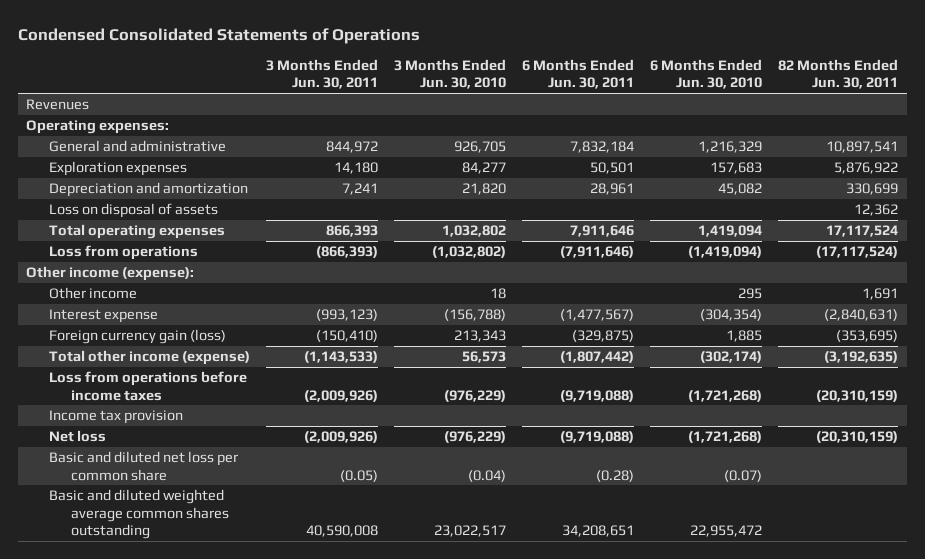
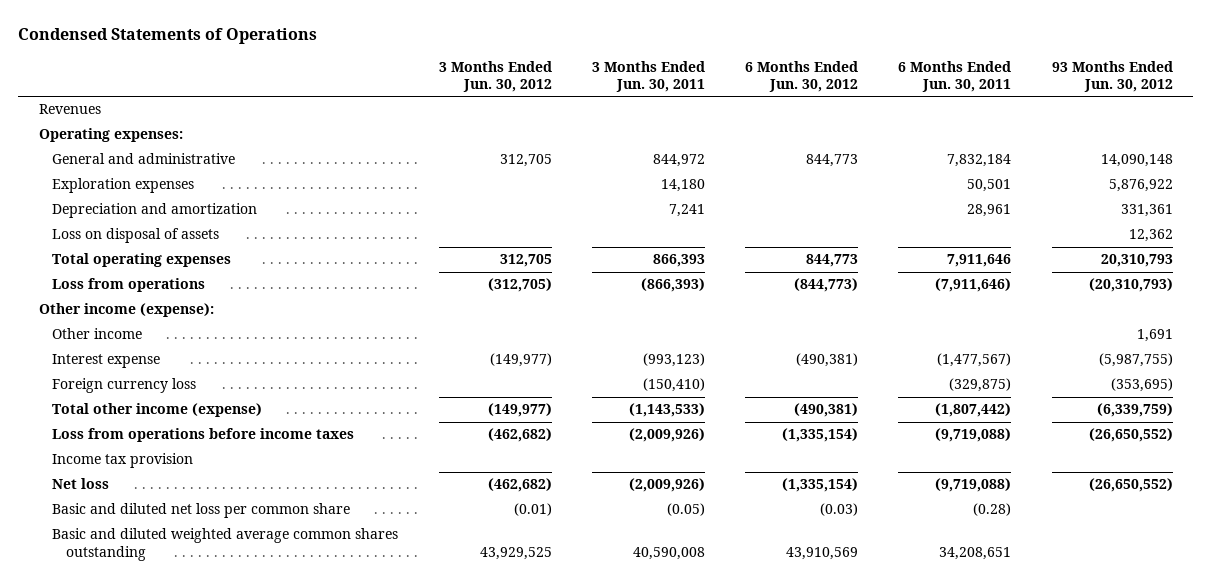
[18,28,421,45] Condensed Consolidated Statements of Operations -> [18,28,318,45] Condensed Statements of Operations
[393,58,506,90] 3 Months Ended Jun. 30, 2010 -> none
[650,58,763,90] 6 Months Ended Jun. 30, 2010 -> none
[778,58,899,90] 82 Months Ended Jun. 30, 2011 -> none
none -> [438,60,552,92] 3 Months Ended Jun. 30, 2012
none -> [745,60,859,92] 6 Months Ended Jun. 30, 2012
none -> [1051,60,1173,92] 93 Months Ended Jun. 30, 2012
[48,329,226,345] Foreign currency gain (loss) -> [52,378,197,394] Foreign currency loss

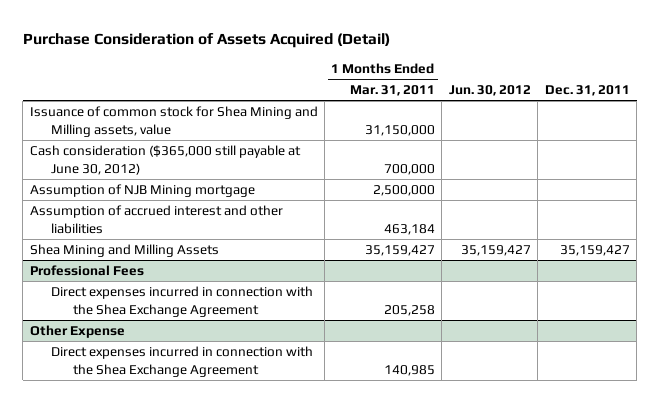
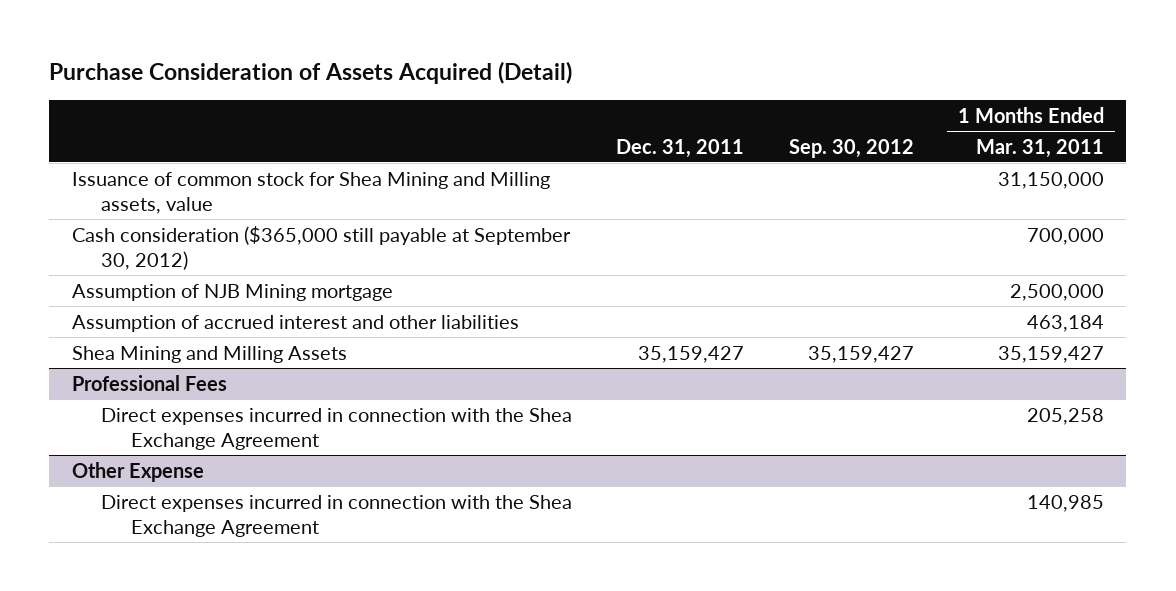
[448,85,531,97] Jun. 30, 2012 -> none
none -> [788,138,914,158] Sep. 30, 2012
[29,145,301,175] Cash consideration ($365,000 still payable at June 30, 2012) -> [71,225,571,270] Cash consideration ($365,000 still payable at September 30, 2012)

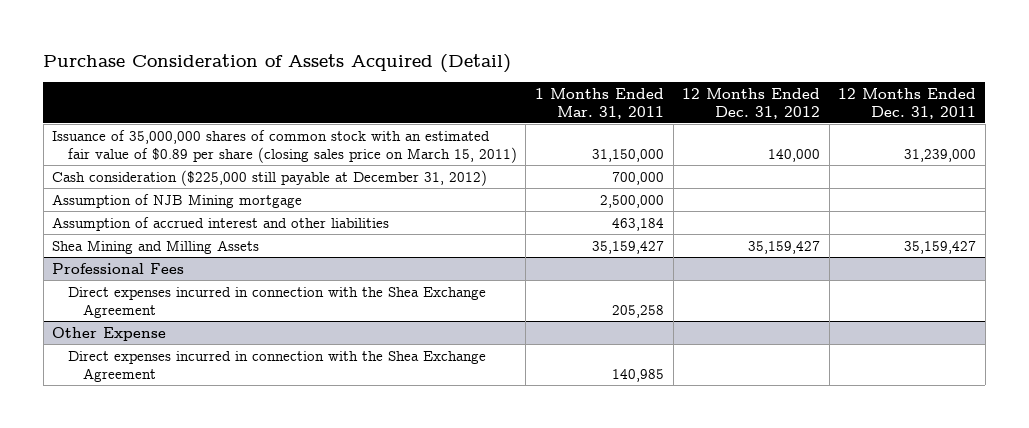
[616,138,745,158] Dec. 31, 2011 -> none
[788,138,914,158] Sep. 30, 2012 -> none
none -> [682,87,821,119] 12 Months Ended Dec. 31, 2012
none -> [838,87,977,119] 12 Months Ended Dec. 31, 2011
[71,171,550,214] Issuance of common stock for Shea Mining and Milling assets, value -> [52,129,517,163] Issuance of 35,000,000 shares of common stock with an estimated fair value of $0.89 per share (closing sales price on March 15, 2011)
[71,225,571,270] Cash consideration ($365,000 still payable at September 30, 2012) -> [52,169,488,186] Cash consideration ($225,000 still payable at December 31, 2012)

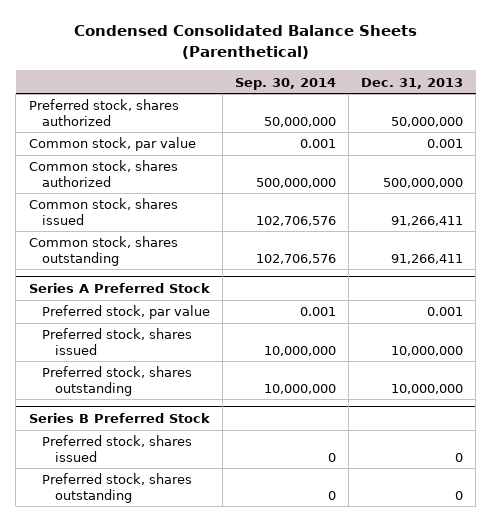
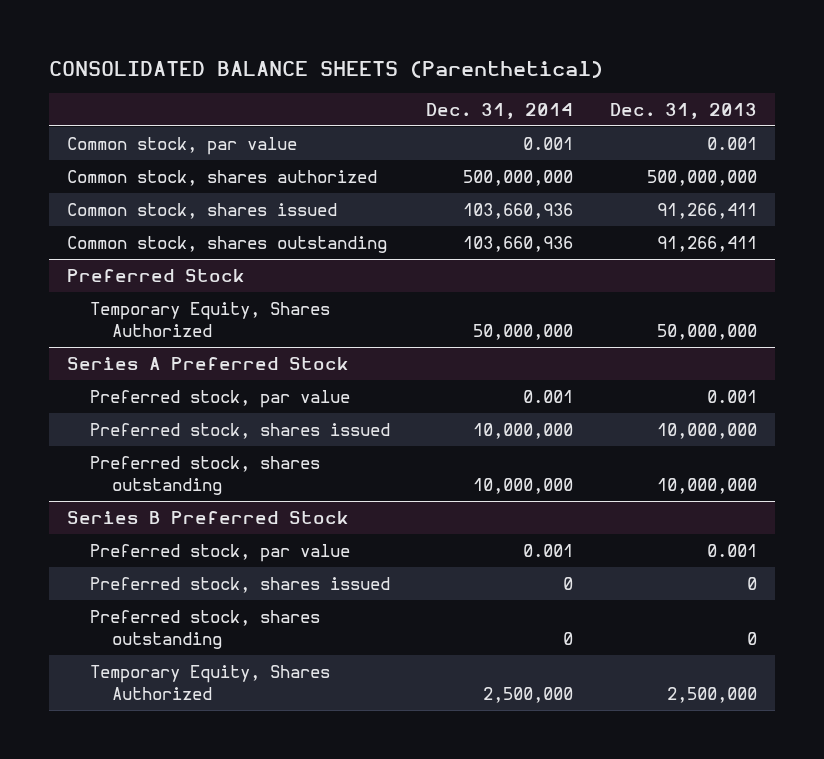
[73,25,417,60] Condensed Consolidated Balance Sheets (Parenthetical) -> [49,60,604,78] CONSOLIDATED BALANCE SHEETS (Parenthetical)
[235,77,337,90] Sep. 30, 2014 -> none
none -> [426,102,574,119] Dec. 31, 2014
[28,99,179,126] Preferred stock, shares authorized -> none
none -> [67,269,246,283] Preferred Stock
none -> [89,302,330,338] Temporary Equity, Shares Authorized
none -> [89,544,350,563] Preferred stock, par value
none -> [89,665,330,701] Temporary Equity, Shares Authorized

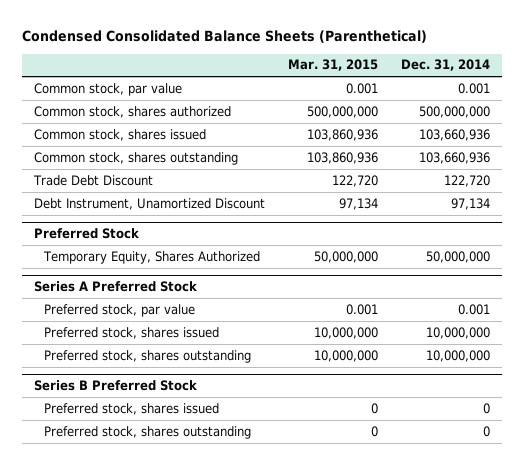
[49,60,604,78] CONSOLIDATED BALANCE SHEETS (Parenthetical) -> [21,30,427,44] Condensed Consolidated Balance Sheets (Parenthetical)
[609,102,757,119] Dec. 31, 2013 -> none
none -> [287,59,378,72] Mar. 31, 2015
none -> [32,174,153,186] Trade Debt Discount
none -> [33,197,265,210] Debt Instrument, Unamortized Discount
[89,544,350,563] Preferred stock, par value -> none
[89,665,330,701] Temporary Equity, Shares Authorized -> none

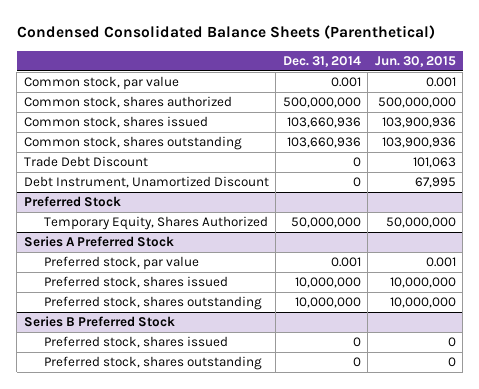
[287,59,378,72] Mar. 31, 2015 -> none
none -> [374,55,456,67] Jun. 30, 2015
[444,174,491,187] 122,720 -> [352,157,361,168] 0
[451,197,491,210] 97,134 -> [352,177,361,188] 0

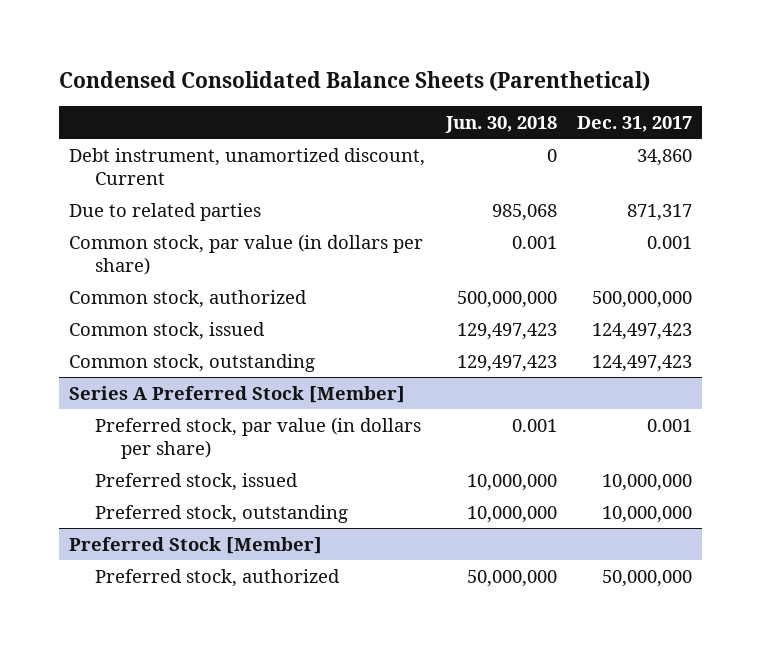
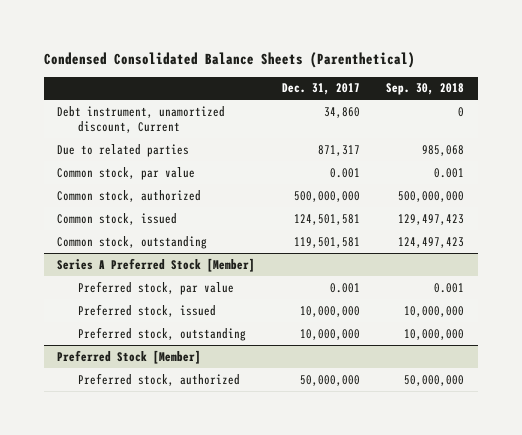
[444,115,557,133] Jun. 30, 2018 -> none
none -> [386,83,465,96] Sep. 30, 2018
[69,233,424,275] Common stock, par value (in dollars per share) -> [57,166,196,180] Common stock, par value
[592,322,693,340] 124,497,423 -> [293,213,360,225] 124,501,581
[592,354,693,372] 124,497,423 -> [293,236,360,248] 119,501,581
[94,416,421,459] Preferred stock, par value (in dollars per share) -> [77,280,234,295] Preferred stock, par value

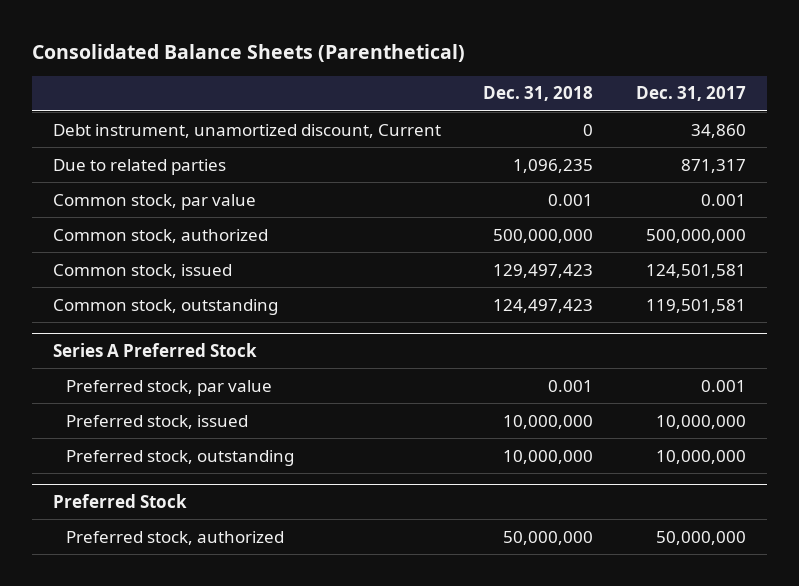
[44,51,416,68] Condensed Consolidated Balance Sheets (Parenthetical) -> [31,43,465,62] Consolidated Balance Sheets (Parenthetical)
[386,83,465,96] Sep. 30, 2018 -> none
none -> [483,86,594,102] Dec. 31, 2018
[57,257,256,272] Series A Preferred Stock [Member] -> [53,342,258,357] Series A Preferred Stock
[57,349,202,364] Preferred Stock [Member] -> [53,493,188,508] Preferred Stock

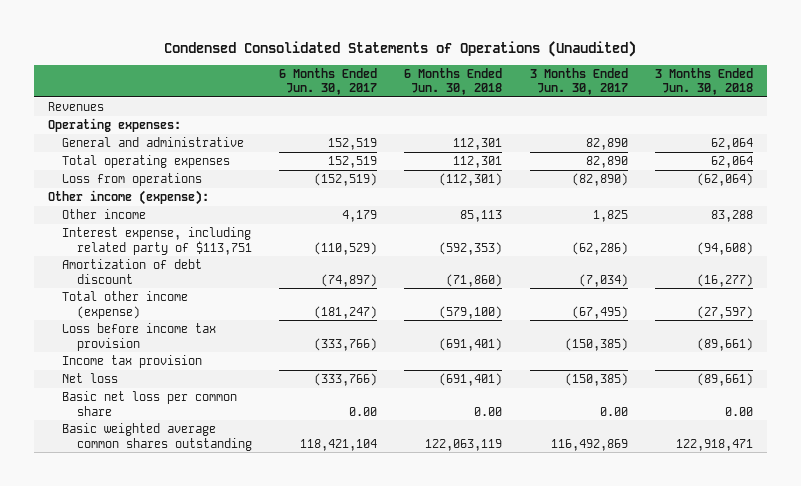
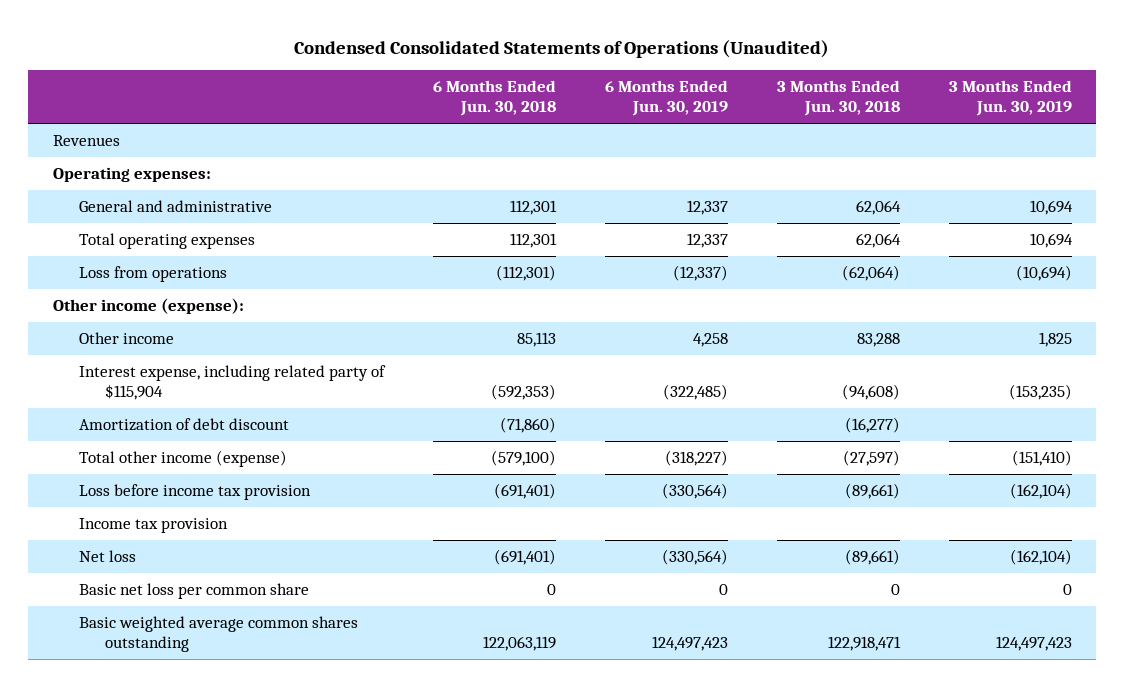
[279,67,378,96] 6 Months Ended Jun. 30, 2017 -> none
[529,67,628,96] 3 Months Ended Jun. 30, 2017 -> none
none -> [604,80,728,117] 6 Months Ended Jun. 30, 2019
none -> [948,80,1072,117] 3 Months Ended Jun. 30, 2019
[62,226,252,255] Interest expense, including related party of $113,751 -> [78,364,386,400] Interest expense, including related party of $115,904
[474,406,503,416] 0.00 -> [546,583,556,595] 0
[724,406,753,416] 0.00 -> [890,583,900,595] 0

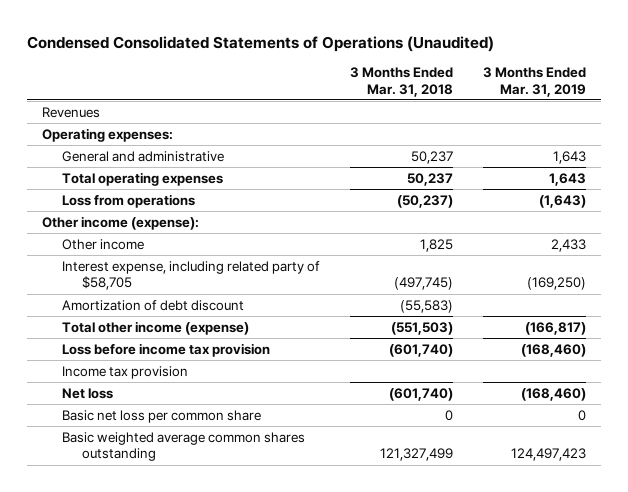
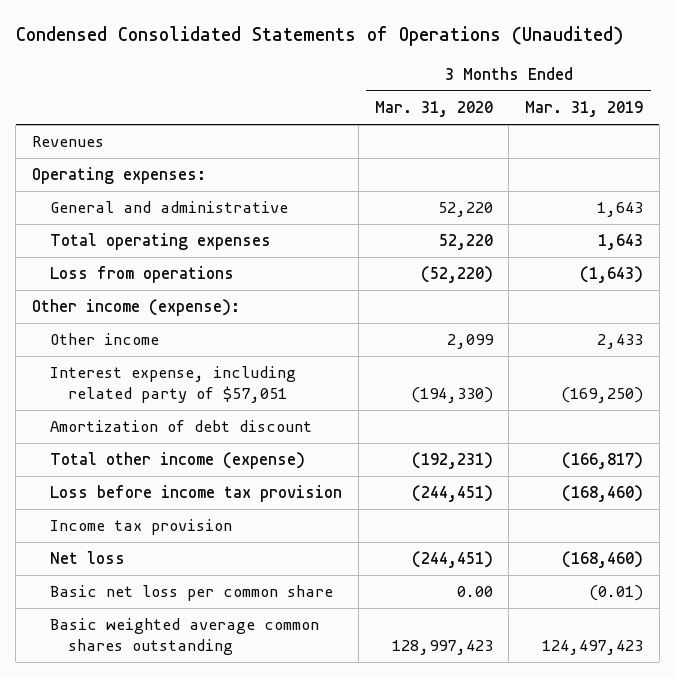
[350,66,454,97] 3 Months Ended Mar. 31, 2018 -> none
none -> [374,101,493,118] Mar. 31, 2020
[62,260,321,291] Interest expense, including related party of $58,705 -> [50,366,297,404] Interest expense, including related party of $57,051
[578,409,587,421] 0 -> [588,585,643,602] (0.01)

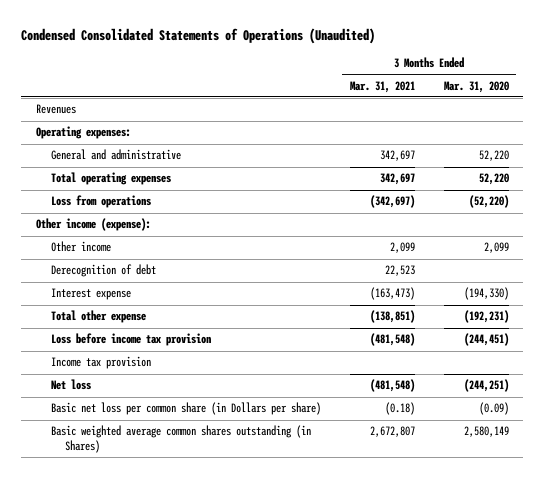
[524,101,643,118] Mar. 31, 2019 -> none
none -> [349,80,415,93] Mar. 31, 2021
[50,420,313,433] Amortization of debt discount -> none
none -> [50,264,156,278] Derecognition of debt
[50,366,297,404] Interest expense, including related party of $57,051 -> [50,288,131,301] Interest expense
[50,452,306,470] Total other income (expense) -> [50,310,146,324] Total other expense
[411,551,493,569] (244,451) -> [463,379,509,393] (244,251)
[50,585,334,602] Basic net loss per common share -> [50,402,321,416] Basic net loss per common share (in Dollars per share)
[456,586,493,598] 0.00 -> [478,402,509,416] (0.09)
[50,618,320,656] Basic weighted average common shares outstanding -> [50,425,311,453] Basic weighted average common shares outstanding (in Shares)
[391,640,493,656] 128,997,423 -> [463,426,509,438] 2,580,149

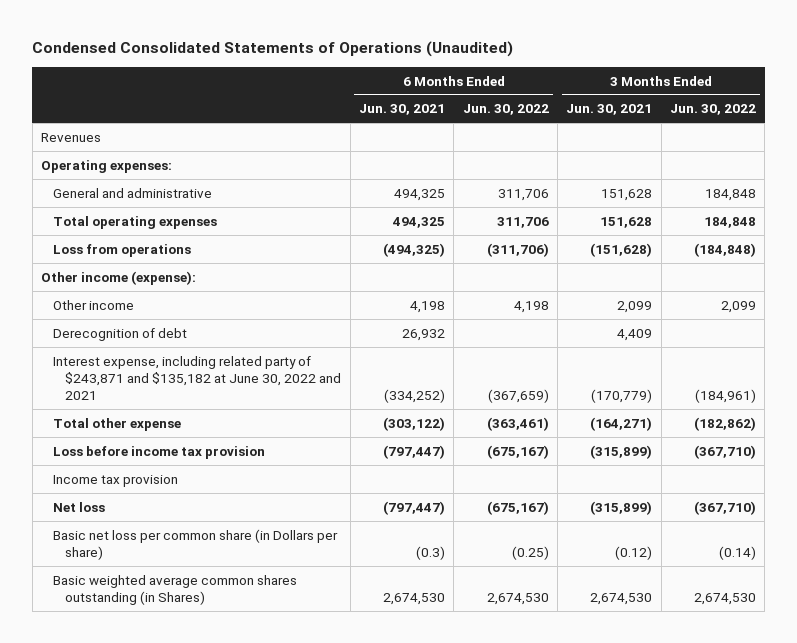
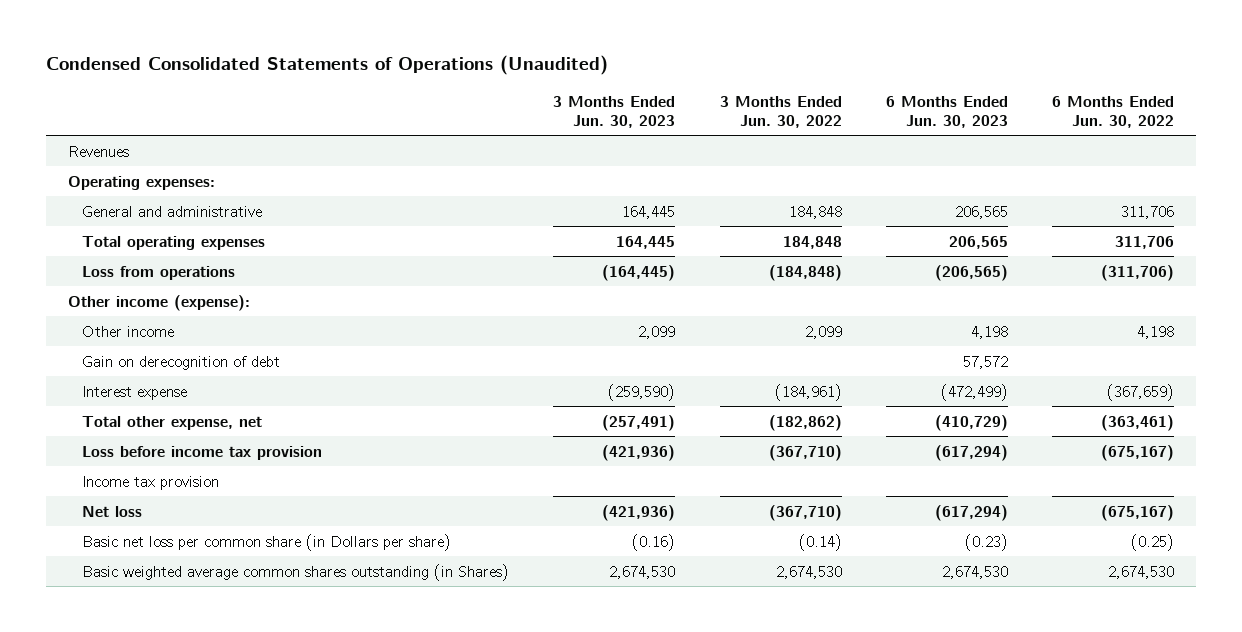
[358,104,445,116] Jun. 30, 2021 -> none
[566,104,653,116] Jun. 30, 2021 -> none
none -> [553,95,676,128] 3 Months Ended Jun. 30, 2023
none -> [885,95,1008,128] 6 Months Ended Jun. 30, 2023
[53,327,188,341] Derecognition of debt -> [82,355,281,370] Gain on derecognition of debt
[53,355,342,401] Interest expense, including related party of $243,871 and $135,182 at June 30, 2022 and 2021 -> [82,385,188,400] Interest expense
[53,417,182,431] Total other expense -> [82,415,263,430] Total other expense, net

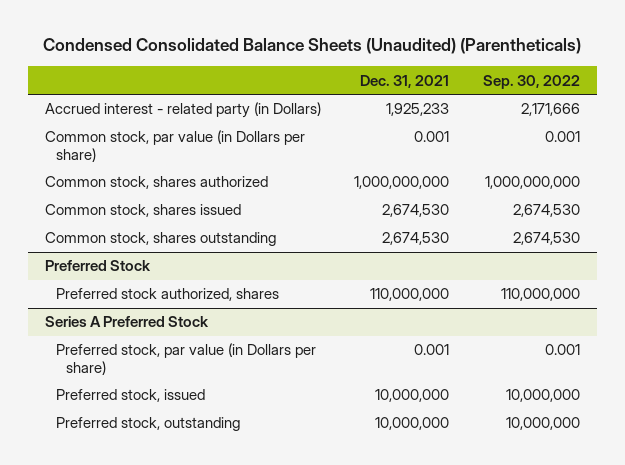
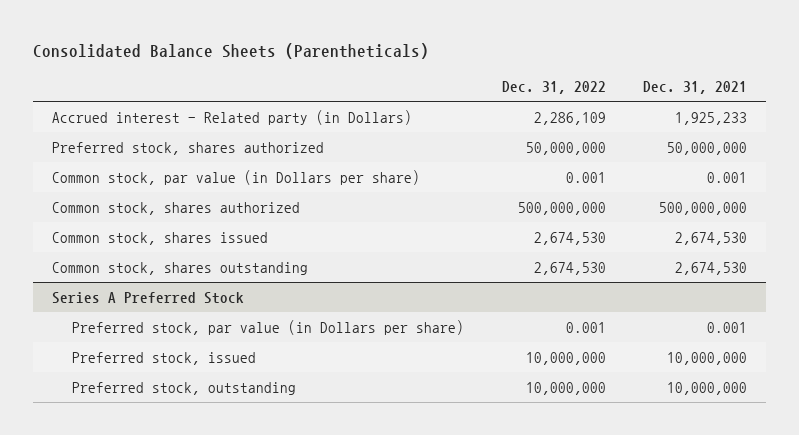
[43,38,582,55] Condensed Consolidated Balance Sheets (Unaudited) (Parentheticals) -> [33,43,430,60] Consolidated Balance Sheets (Parentheticals)
[482,74,580,89] Sep. 30, 2022 -> none
none -> [501,81,606,95] Dec. 31, 2022
[44,102,321,119] Accrued interest - related party (in Dollars) -> [51,109,412,125] Accrued interest - Related party (in Dollars)
none -> [51,141,324,155] Preferred stock, shares authorized
[354,176,450,190] 1,000,000,000 -> [659,201,748,215] 500,000,000
[44,260,151,272] Preferred Stock -> none
[55,288,279,302] Preferred stock authorized, shares -> none

